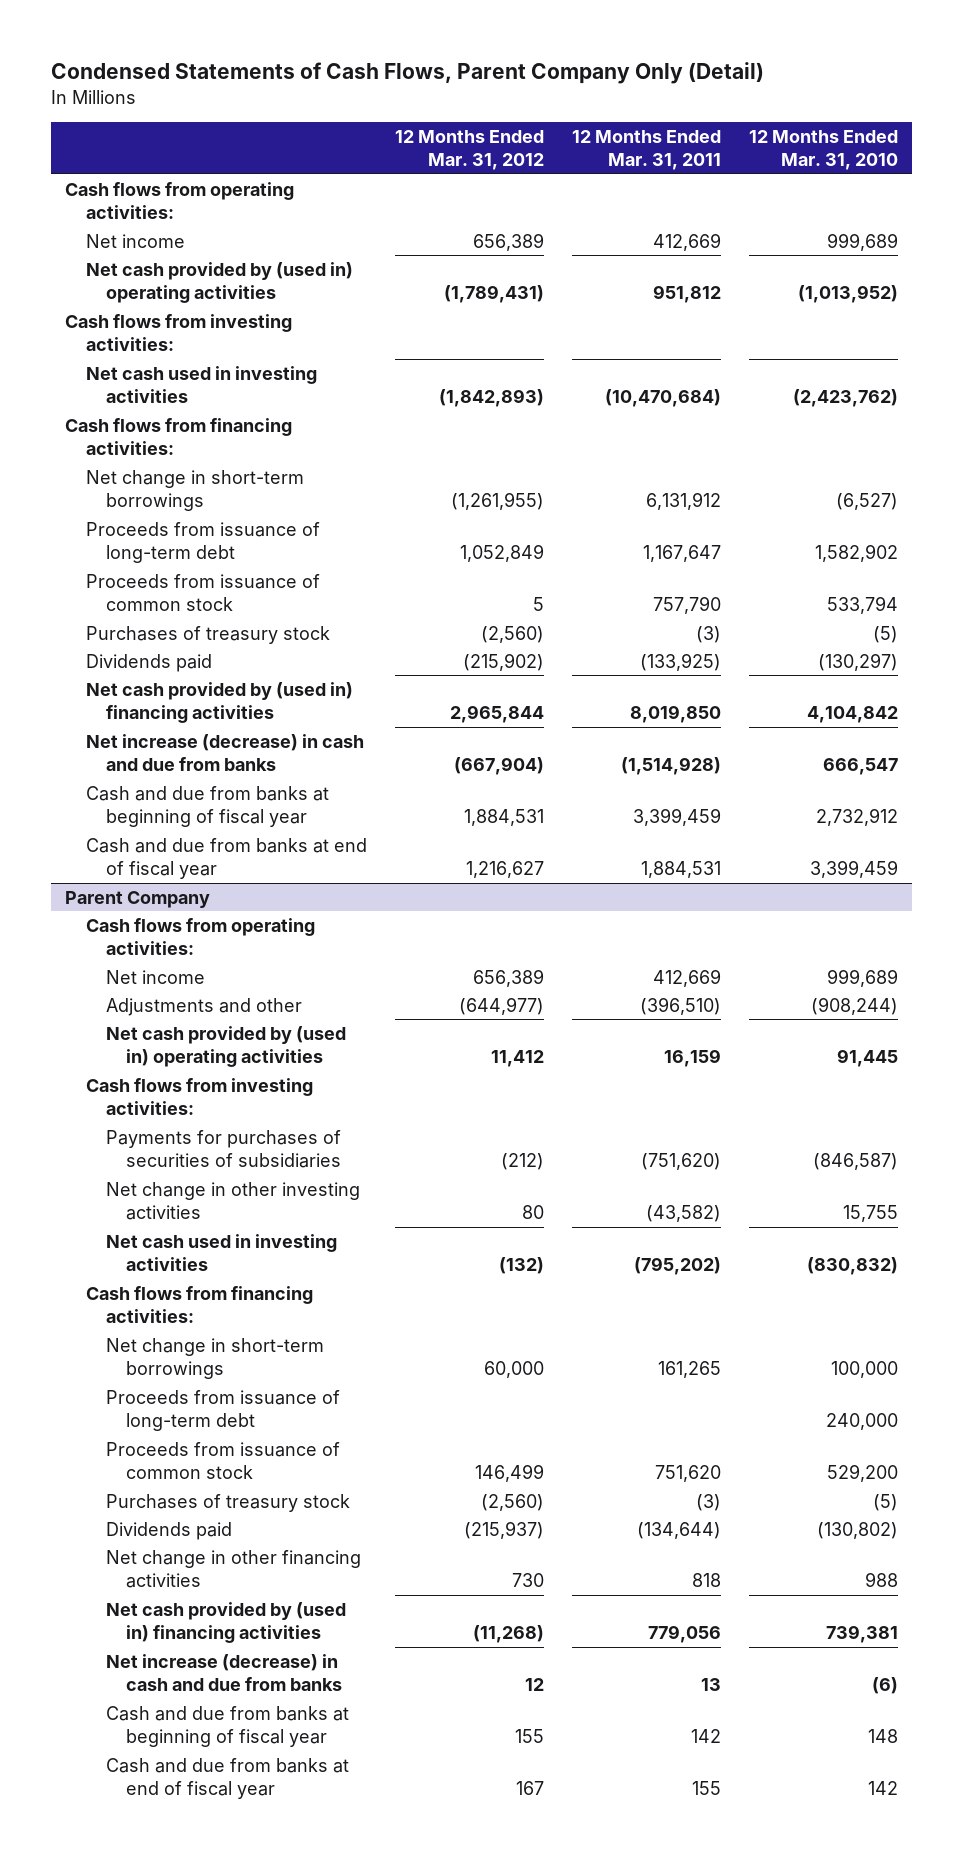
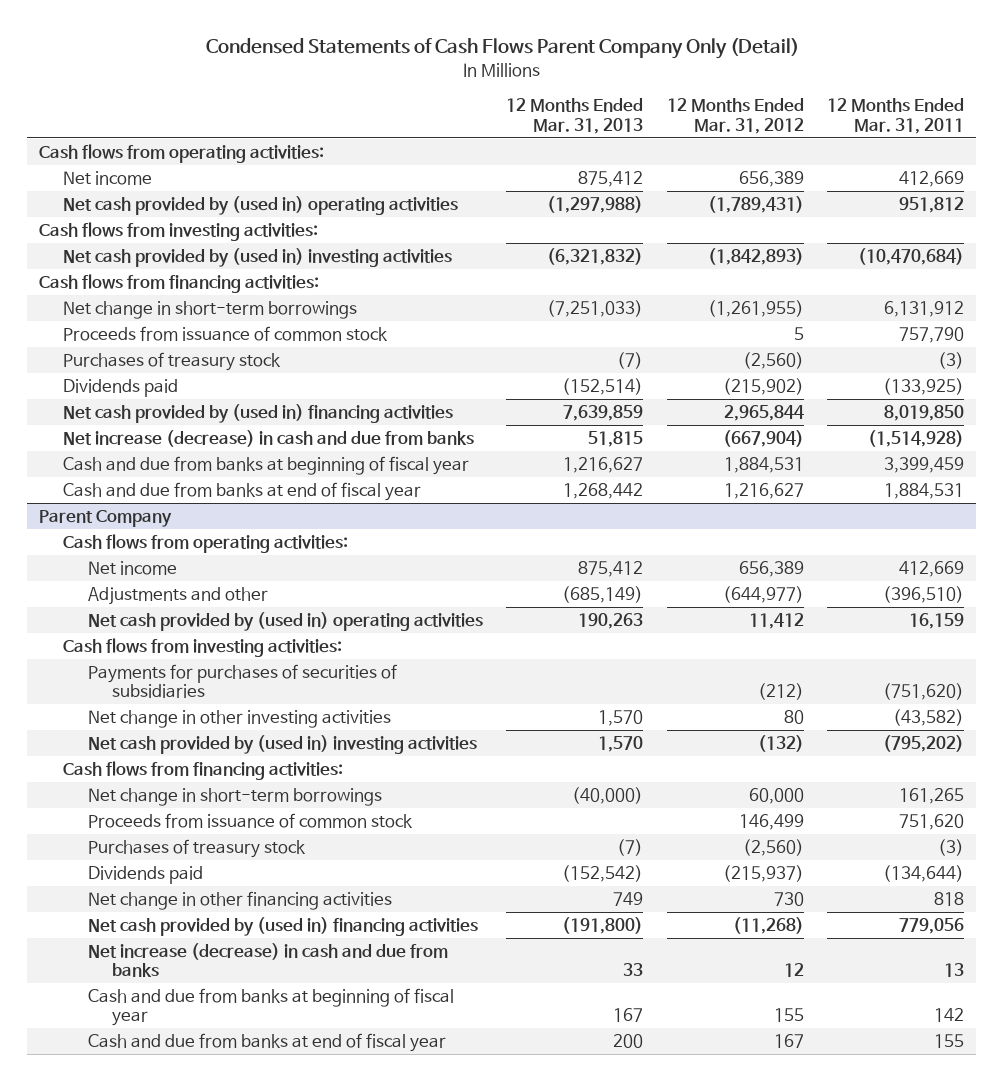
[51,62,765,85] Condensed Statements of Cash Flows, Parent Company Only (Detail) -> [205,38,799,60] Condensed Statements of Cash Flows Parent Company Only (Detail)
[748,129,898,171] 12 Months Ended Mar. 31, 2010 -> none
none -> [506,98,644,134] 12 Months Ended Mar. 31, 2013
[85,365,317,404] Net cash used in investing activities -> [63,247,453,267] Net cash provided by (used in) investing activities
[85,521,320,564] Proceeds from issuance of long-term debt -> none
[105,1233,337,1272] Net cash used in investing activities -> [87,734,477,754] Net cash provided by (used in) investing activities
[105,1389,340,1432] Proceeds from issuance of long-term debt -> none

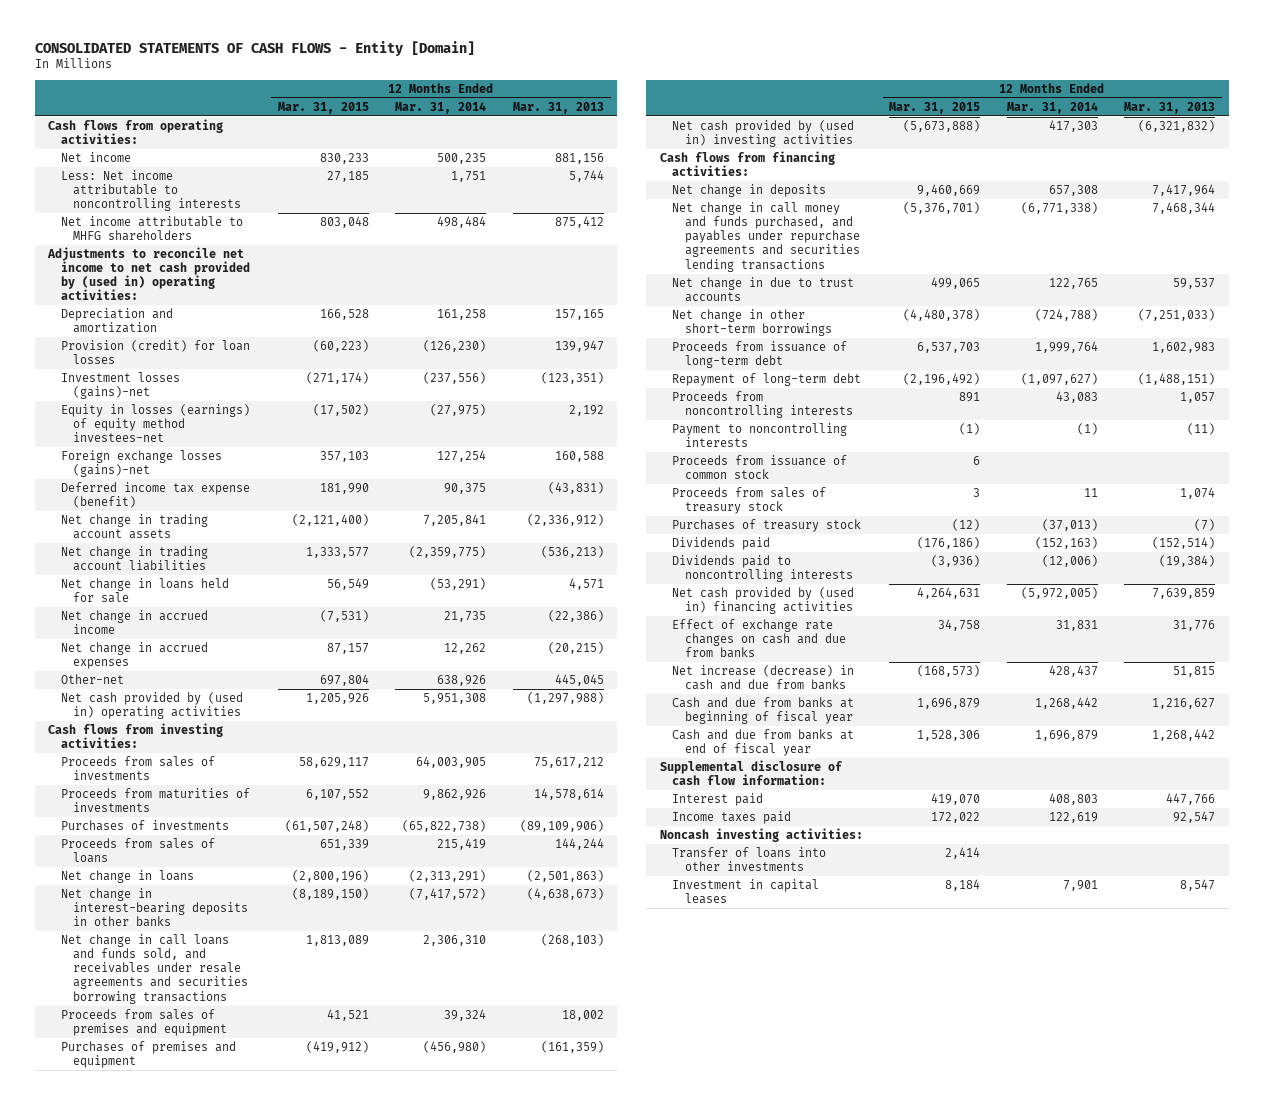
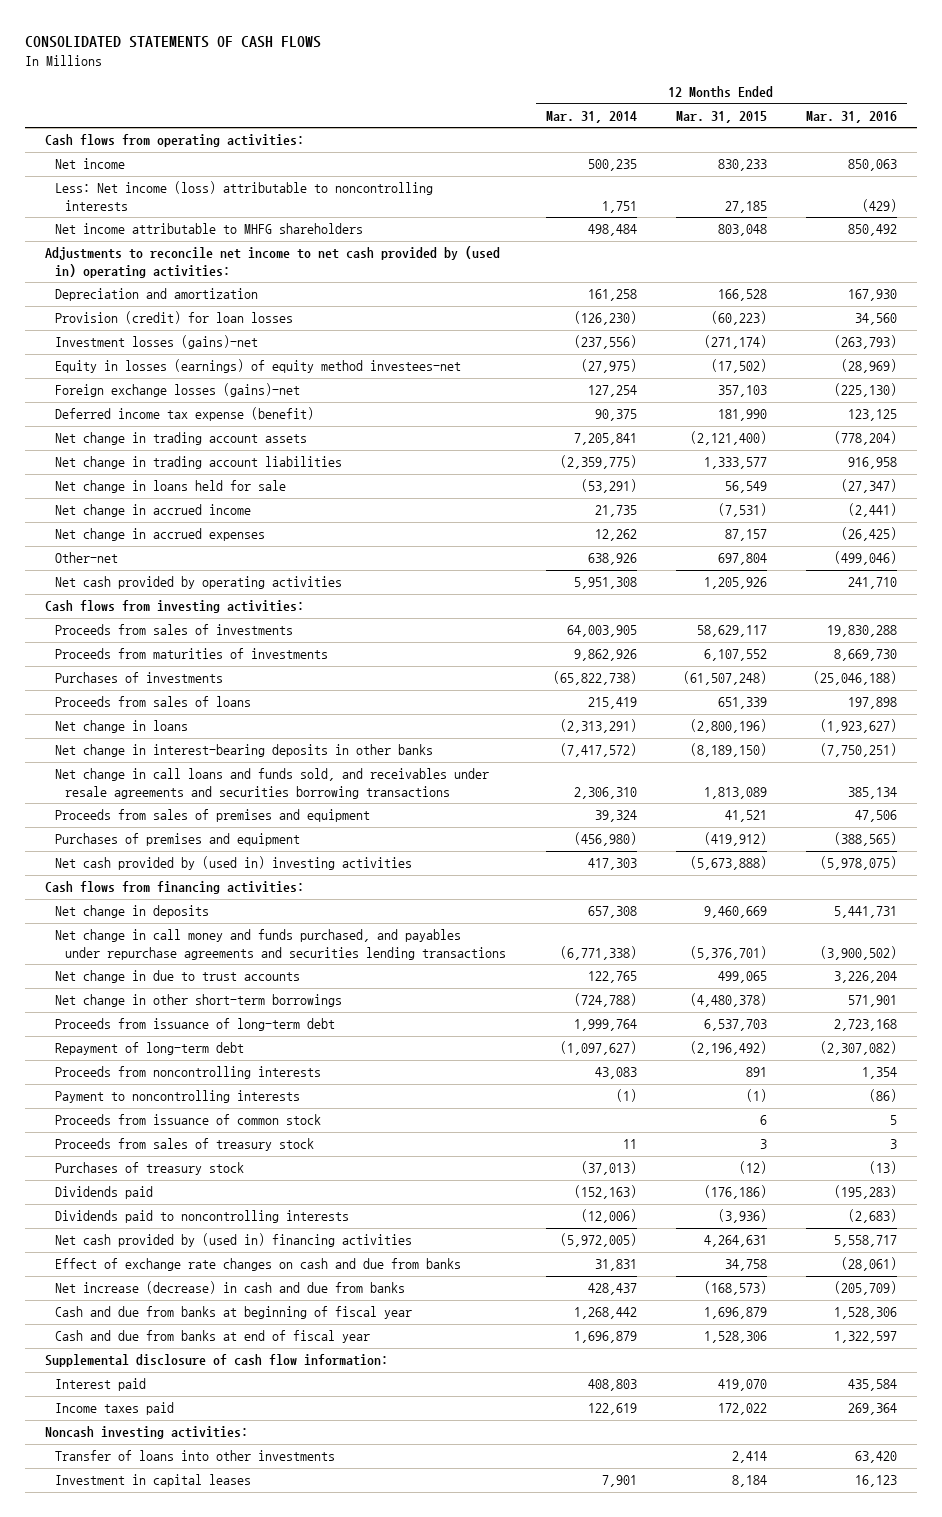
[34,40,475,56] CONSOLIDATED STATEMENTS OF CASH FLOWS - Entity [Domain] -> [24,36,321,49] CONSOLIDATED STATEMENTS OF CASH FLOWS
[512,101,604,114] Mar. 31, 2013 -> none
none -> [806,110,898,123] Mar. 31, 2016
[60,170,242,212] Less: Net income attributable to noncontrolling interests -> [54,181,433,211] Less: Net income (loss) attributable to noncontrolling interests
[60,692,243,720] Net cash provided by (used in) operating activities -> [54,576,342,590] Net cash provided by operating activities

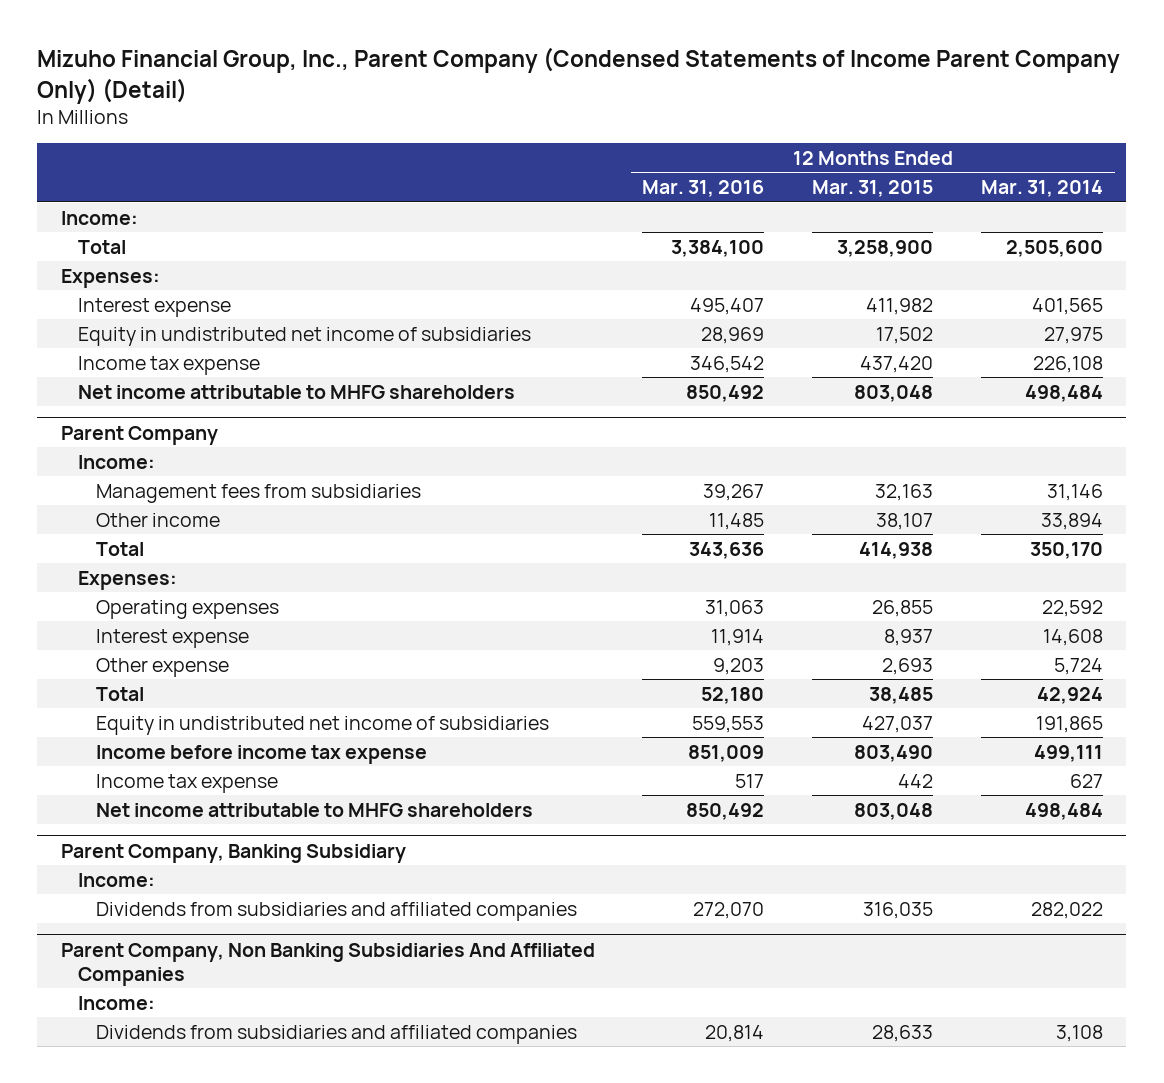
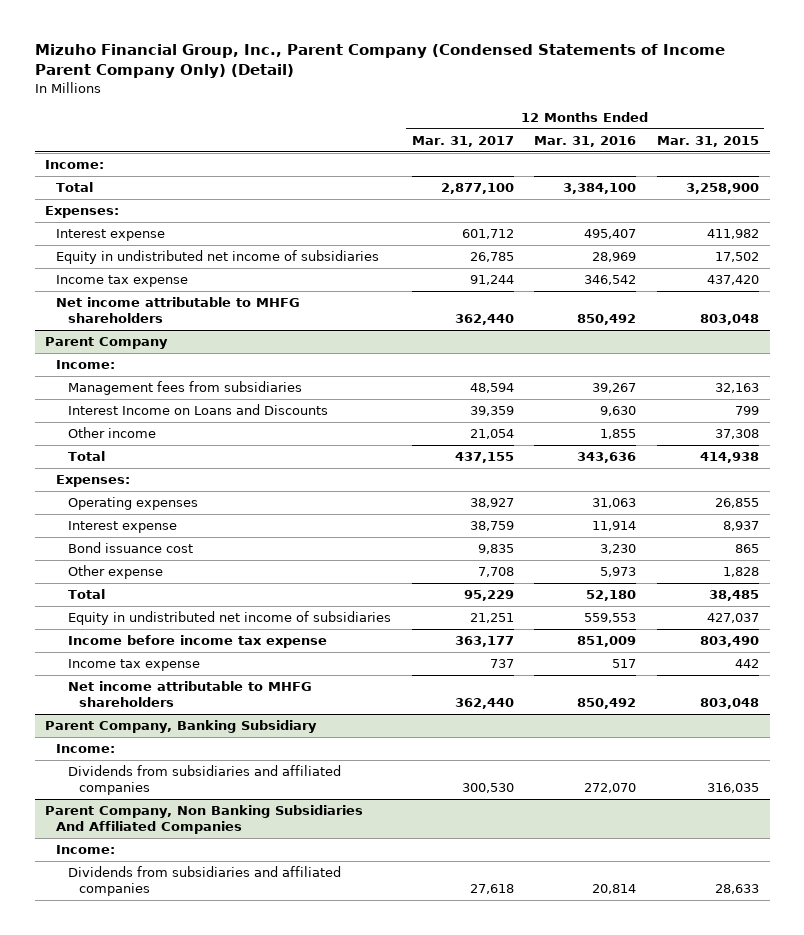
[980,180,1103,198] Mar. 31, 2014 -> none
none -> [411,135,514,147] Mar. 31, 2017
none -> [67,404,328,416] Interest Income on Loans and Discounts
[709,512,765,530] 11,485 -> [600,429,637,440] 1,855
[876,512,934,530] 38,107 -> [715,429,760,440] 37,308
none -> [67,542,193,554] Bond issuance cost
[713,657,765,675] 9,203 -> [600,567,637,578] 5,973
[882,657,934,675] 2,693 -> [723,567,760,578] 1,828

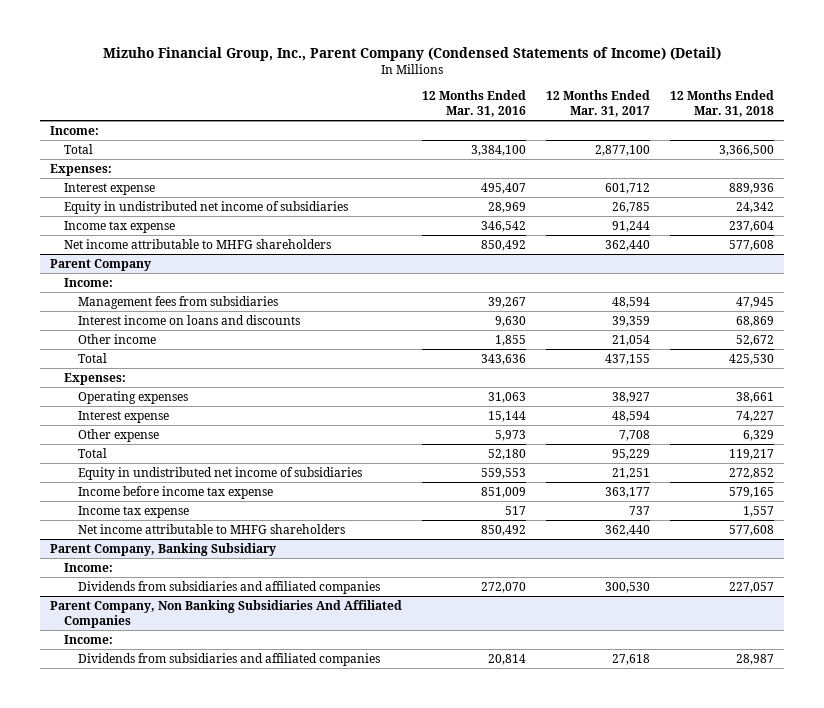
[34,43,725,79] Mizuho Financial Group, Inc., Parent Company (Condensed Statements of Income Parent Company Only) (Detail) -> [102,47,721,62] Mizuho Financial Group, Inc., Parent Company (Condensed Statements of Income) (Detail)
[657,135,760,147] Mar. 31, 2015 -> none
none -> [669,90,774,118] 12 Months Ended Mar. 31, 2018
[67,404,328,416] Interest Income on Loans and Discounts -> [78,314,301,325] Interest income on loans and discounts
[67,542,193,554] Bond issuance cost -> none
[469,521,514,532] 38,759 -> [611,410,650,422] 48,594
[592,521,637,532] 11,914 -> [487,410,526,422] 15,144

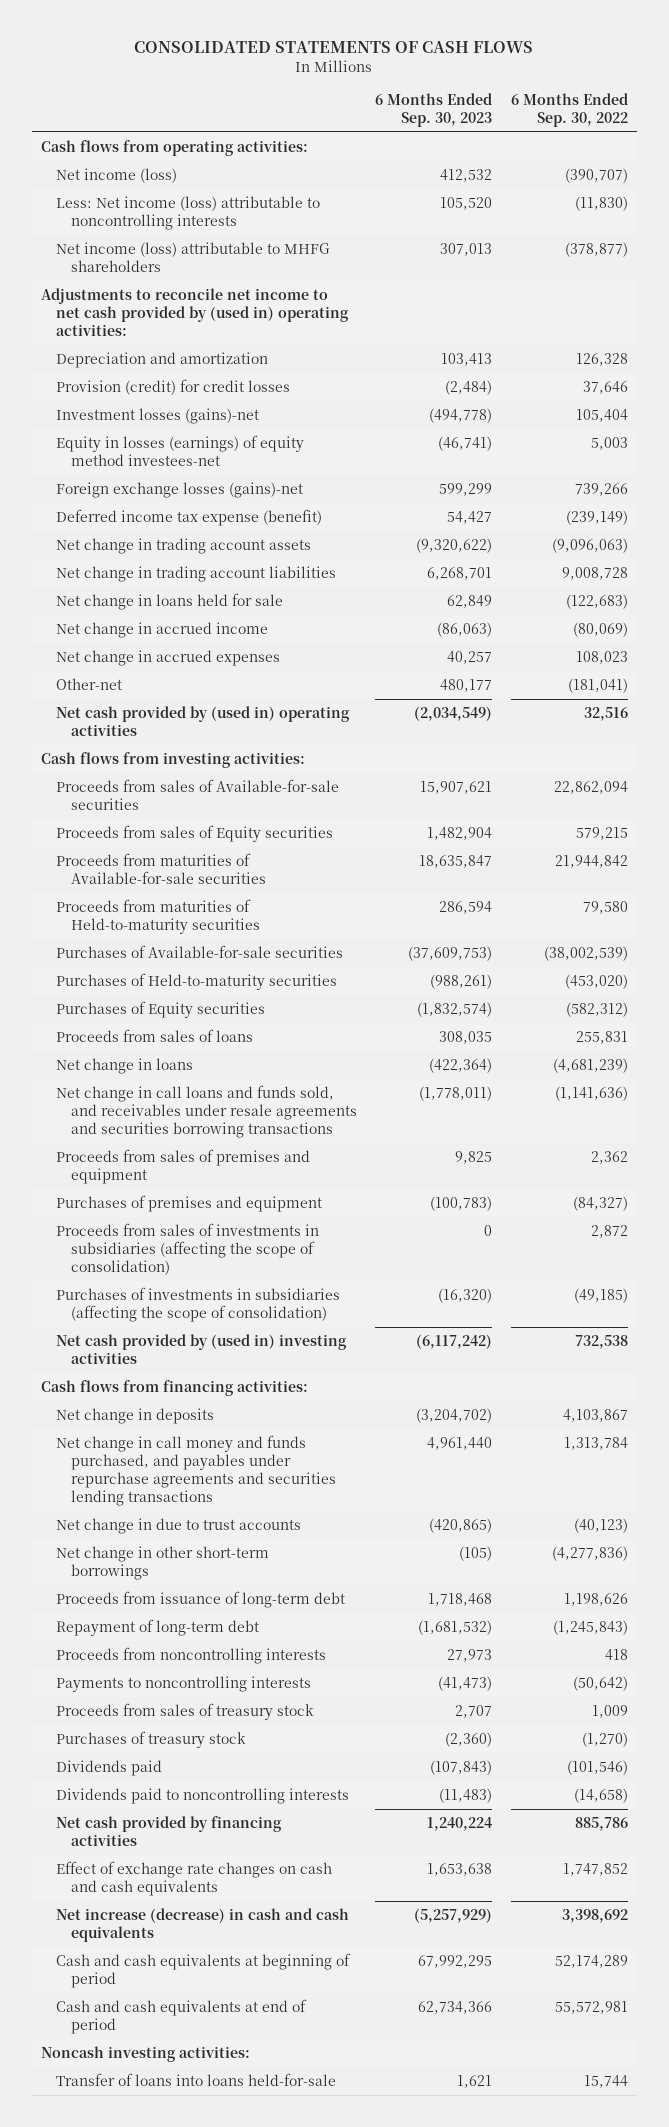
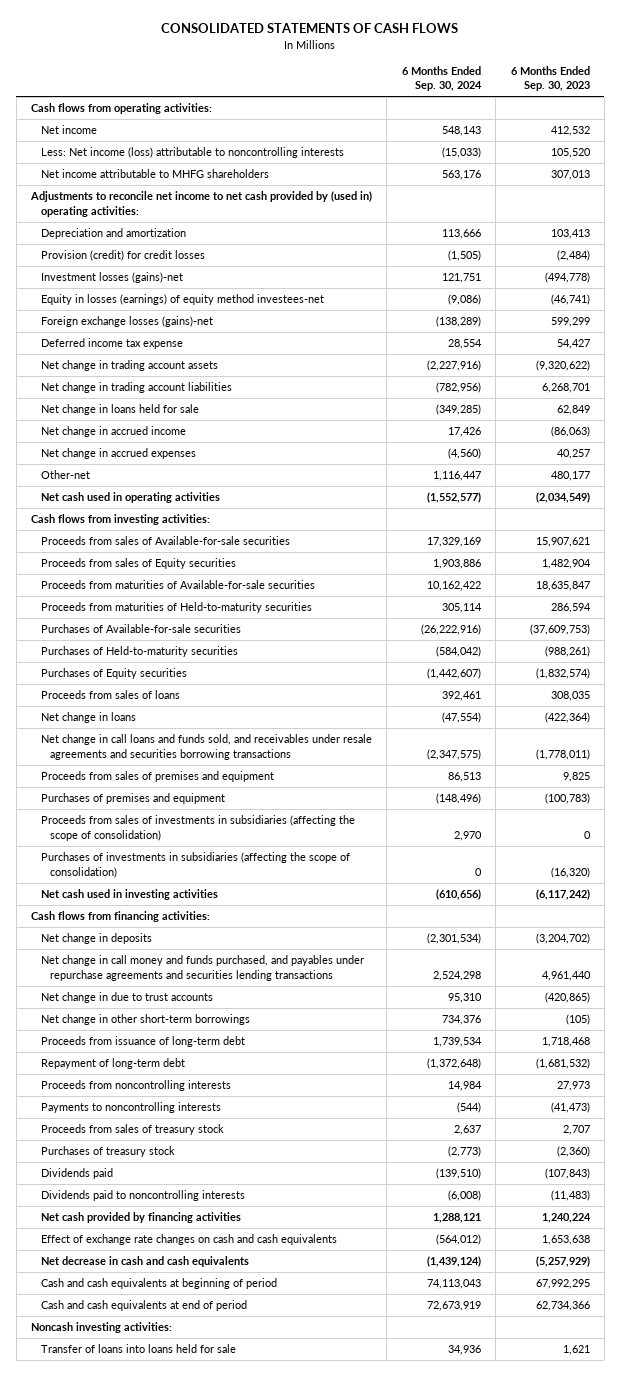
[510,92,628,127] 6 Months Ended Sep. 30, 2022 -> none
none -> [401,65,482,92] 6 Months Ended Sep. 30, 2024
[55,168,177,184] Net income (loss) -> [40,125,97,135] Net income
[55,242,330,273] Net income (loss) attributable to MHFG shareholders -> [40,169,269,179] Net income attributable to MHFG shareholders
[55,509,322,527] Deferred income tax expense (benefit) -> [40,338,183,350] Deferred income tax expense
[55,706,350,737] Net cash provided by (used in) operating activities -> [40,492,220,504] Net cash used in operating activities
[55,1334,347,1365] Net cash provided by (used in) investing activities -> [40,889,218,901] Net cash used in investing activities
[55,1908,349,1943] Net increase (decrease) in cash and cash equivalents -> [40,1256,249,1268] Net decrease in cash and cash equivalents
[55,2073,336,2087] Transfer of loans into loans held-for-sale -> [40,1344,236,1354] Transfer of loans into loans held for sale

